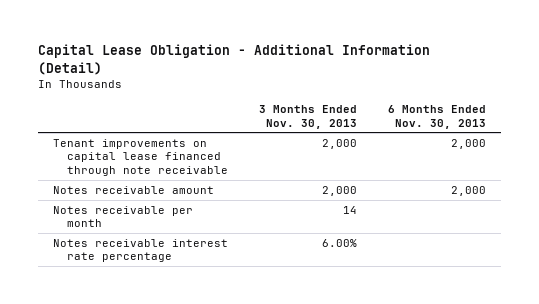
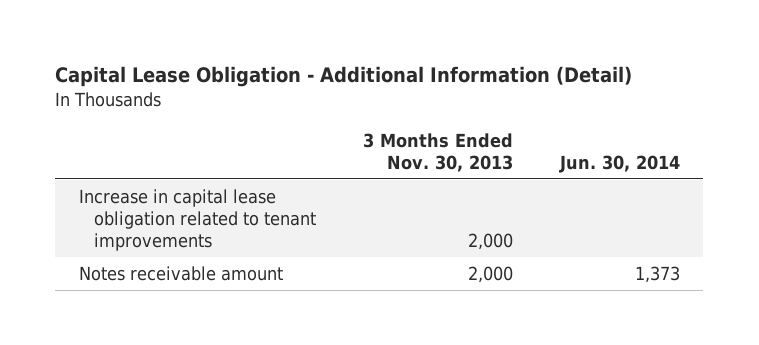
[387,105,486,129] 6 Months Ended Nov. 30, 2013 -> none
none -> [559,154,681,173] Jun. 30, 2014
[53,139,229,176] Tenant improvements on capital lease financed through note receivable -> [78,189,317,251] Increase in capital lease obligation related to tenant improvements
[53,206,194,228] Notes receivable per month -> none
[53,239,229,263] Notes receivable interest rate percentage -> none

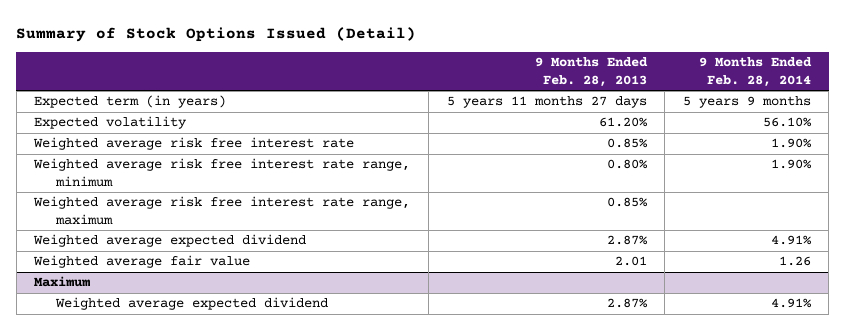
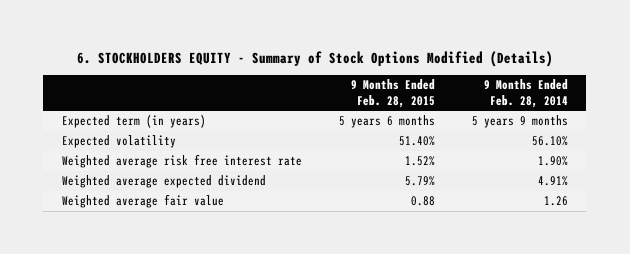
[16,27,417,43] Summary of Stock Options Issued (Detail) -> [76,50,553,67] 6. STOCKHOLDERS EQUITY - Summary of Stock Options Modified (Details)
[534,57,648,87] 9 Months Ended Feb. 28, 2013 -> none
none -> [350,79,435,108] 9 Months Ended Feb. 28, 2015
[33,158,411,187] Weighted average risk free interest rate range, minimum -> none
[33,196,411,225] Weighted average risk free interest rate range, maximum -> none
[34,276,91,288] Maximum -> none
[54,297,328,311] Weighted average expected dividend -> none

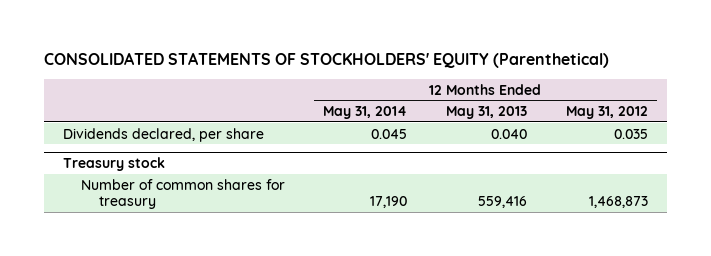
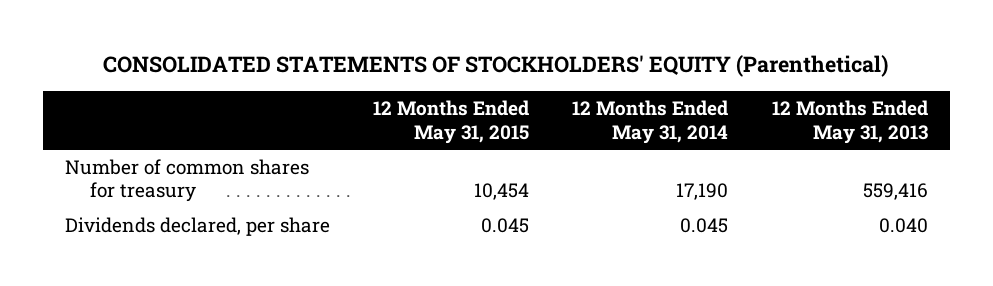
[565,105,648,119] May 31, 2012 -> none
none -> [373,100,530,144] 12 Months Ended May 31, 2015
[63,156,166,171] Treasury stock -> none
[63,127,265,142] Dividends declared, per share -> [64,217,330,237] Dividends declared, per share

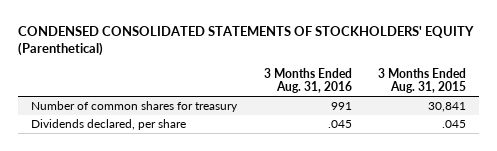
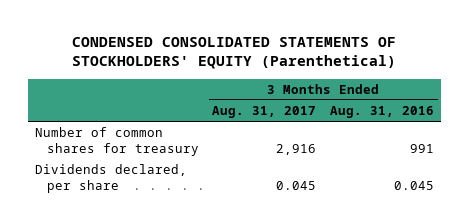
[377,68,466,94] 3 Months Ended Aug. 31, 2015 -> none
none -> [212,106,317,119] Aug. 31, 2017
[327,120,352,129] .045 -> [394,181,435,191] 0.045

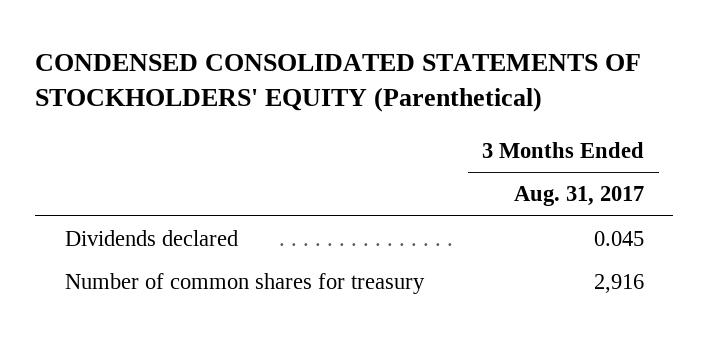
[330,106,435,119] Aug. 31, 2016 -> none
none -> [64,230,238,247] Dividends declared
[34,164,187,194] Dividends declared, per share -> none

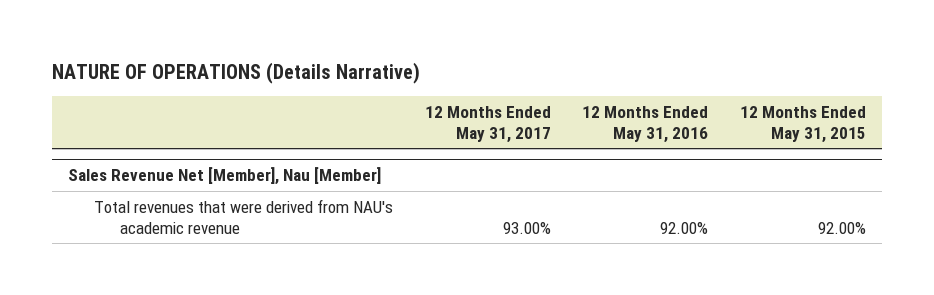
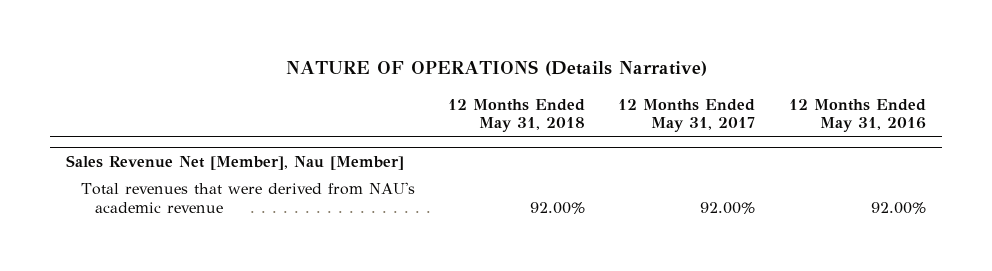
[739,105,866,143] 12 Months Ended May 31, 2015 -> none
none -> [448,98,586,133] 12 Months Ended May 31, 2018
[502,221,551,234] 93.00% -> [700,202,756,215] 92.00%

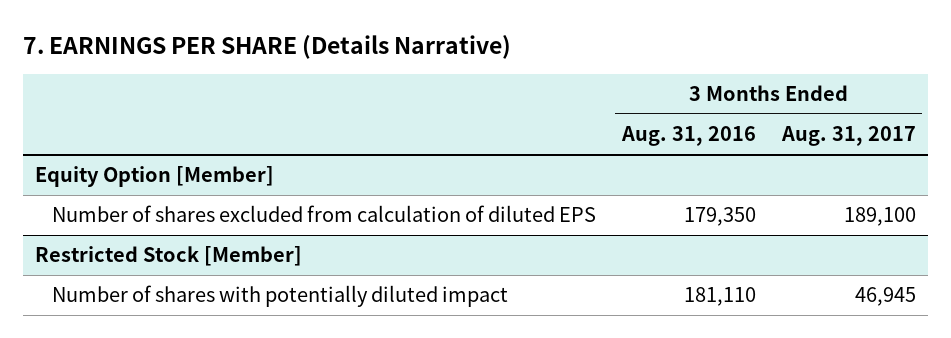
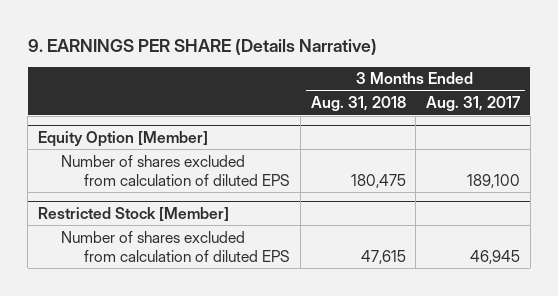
[22,34,511,59] 7. EARNINGS PER SHARE (Details Narrative) -> [27,38,377,55] 9. EARNINGS PER SHARE (Details Narrative)
[620,126,756,147] Aug. 31, 2016 -> none
none -> [310,96,406,112] Aug. 31, 2018
[52,285,509,308] Number of shares with potentially diluted impact -> [61,230,291,262] Number of shares excluded from calculation of diluted EPS

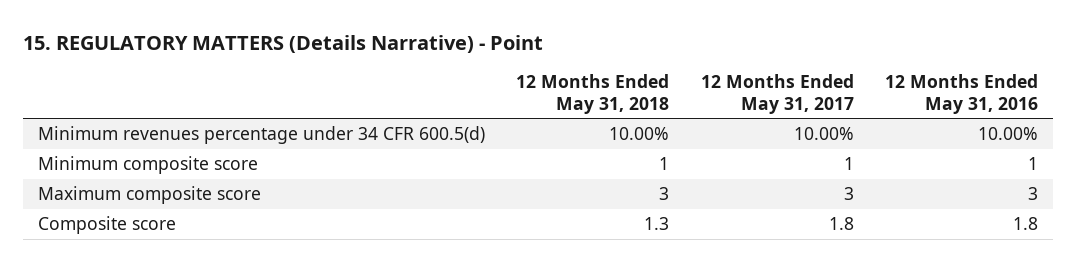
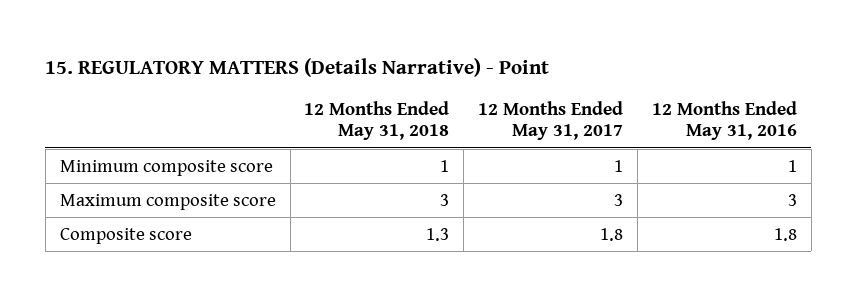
[38,126,486,145] Minimum revenues percentage under 34 CFR 600.5(d) -> none

